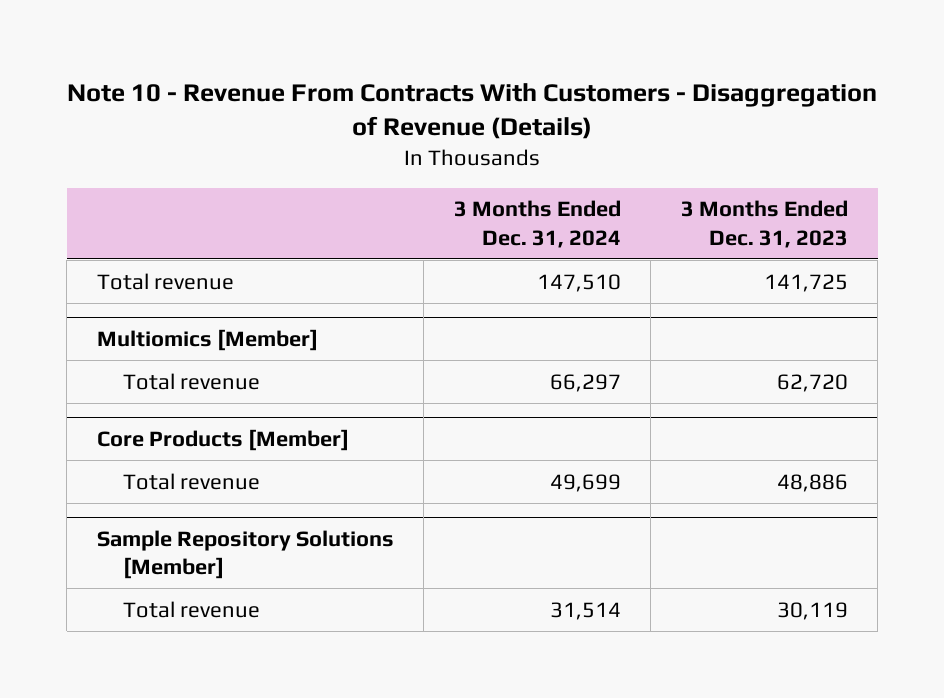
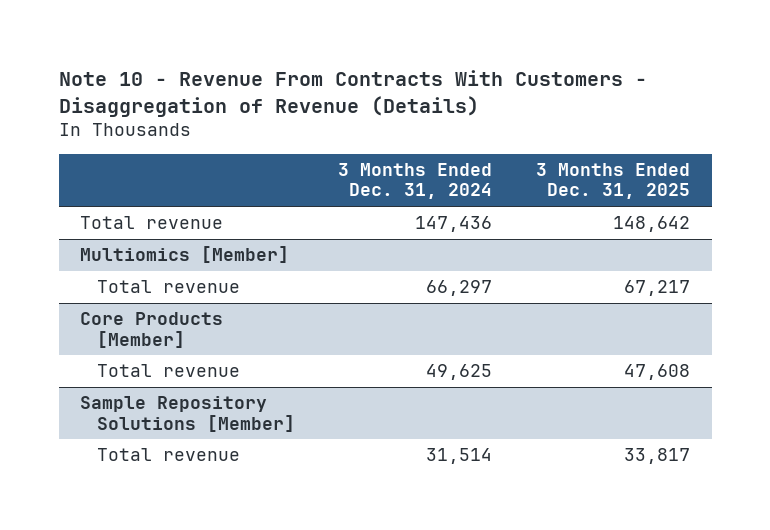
[680,200,848,248] 3 Months Ended Dec. 31, 2023 -> none
none -> [535,163,690,200] 3 Months Ended Dec. 31, 2025
[536,273,621,292] 147,510 -> [415,216,493,233] 147,436
[549,473,621,492] 49,699 -> [426,364,493,381] 49,625

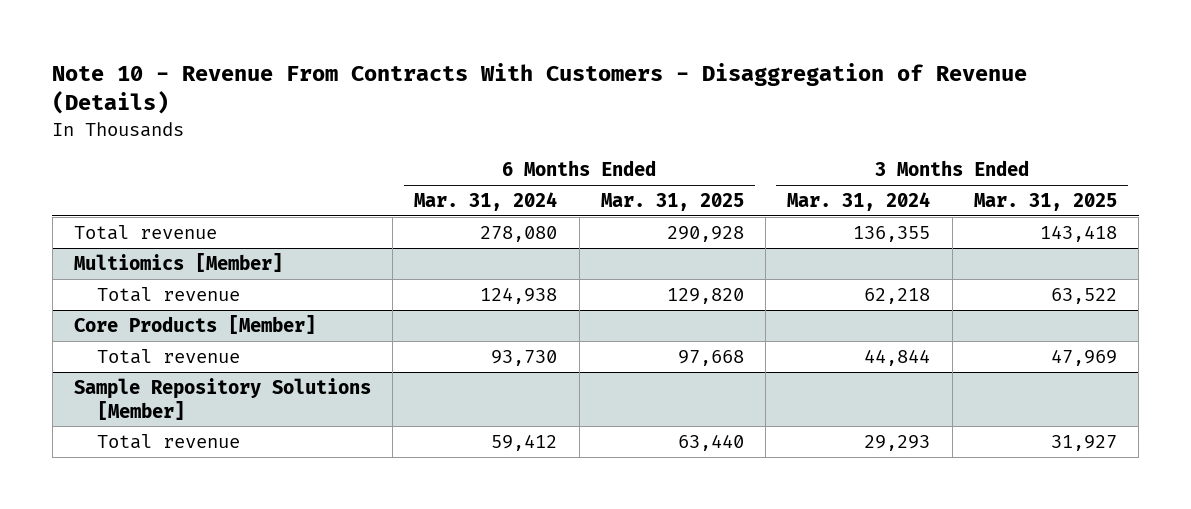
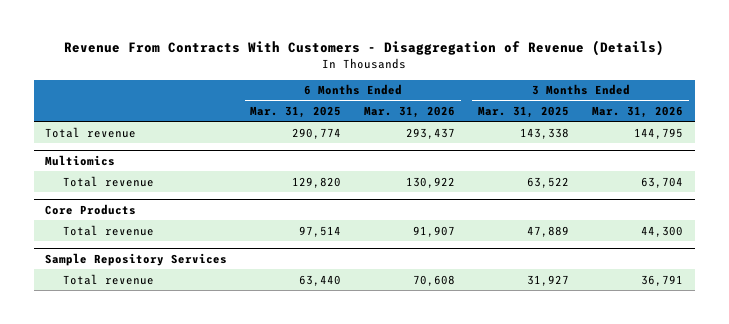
[52,63,1028,115] Note 10 - Revenue From Contracts With Customers - Disaggregation of Revenue (Details) -> [64,40,665,57] Revenue From Contracts With Customers - Disaggregation of Revenue (Details)
[414,191,558,211] Mar. 31, 2024 -> none
[787,191,931,211] Mar. 31, 2024 -> none
none -> [364,106,456,119] Mar. 31, 2026
none -> [592,106,684,119] Mar. 31, 2026
[666,225,744,242] 290,928 -> [292,127,342,139] 290,774
[1039,224,1117,242] 143,418 -> [520,127,570,139] 143,338
[74,252,284,272] Multiomics [Member] -> [45,154,116,166] Multiomics
[74,314,317,334] Core Products [Member] -> [45,203,137,215] Core Products
[677,349,744,366] 97,668 -> [299,225,342,237] 97,514
[1050,348,1117,366] 47,969 -> [527,225,570,237] 47,889
[74,377,372,420] Sample Repository Solutions [Member] -> [45,252,228,266] Sample Repository Services

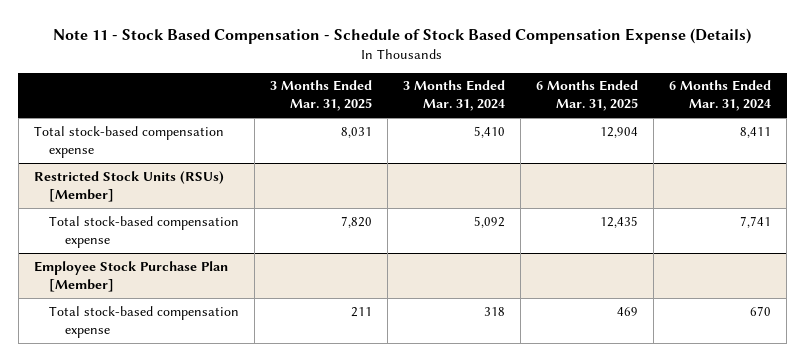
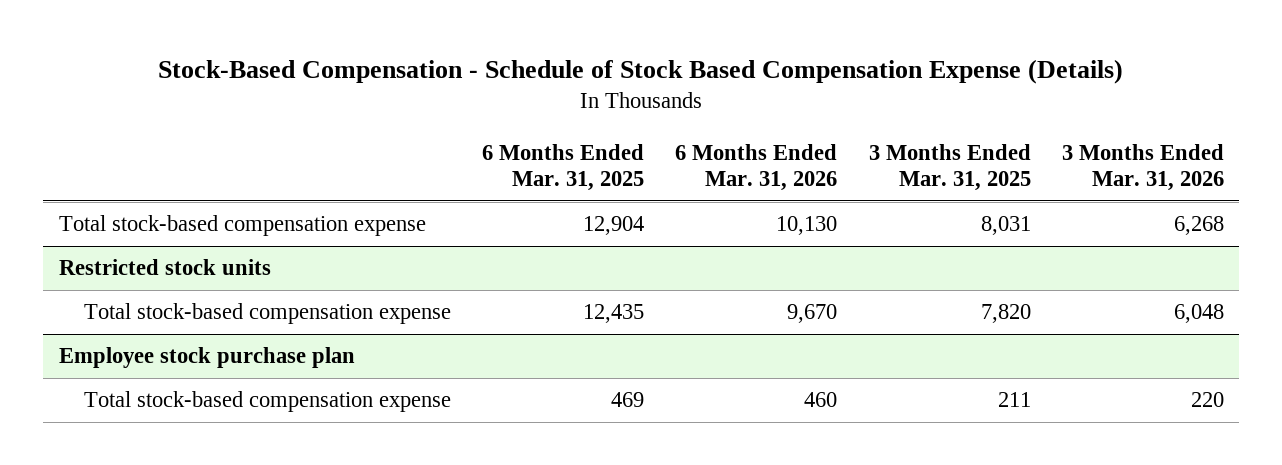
[53,27,752,44] Note 11 - Stock Based Compensation - Schedule of Stock Based Compensation Expense (Details) -> [158,58,1124,84] Stock-Based Compensation - Schedule of Stock Based Compensation Expense (Details)
[403,80,506,112] 3 Months Ended Mar. 31, 2024 -> none
[669,80,772,112] 6 Months Ended Mar. 31, 2024 -> none
none -> [675,143,838,192] 6 Months Ended Mar. 31, 2026
none -> [1061,143,1224,192] 3 Months Ended Mar. 31, 2026
[33,170,224,202] Restricted Stock Units (RSUs) [Member] -> [58,259,271,276] Restricted stock units
[33,260,228,292] Employee Stock Purchase Plan [Member] -> [58,347,355,369] Employee stock purchase plan

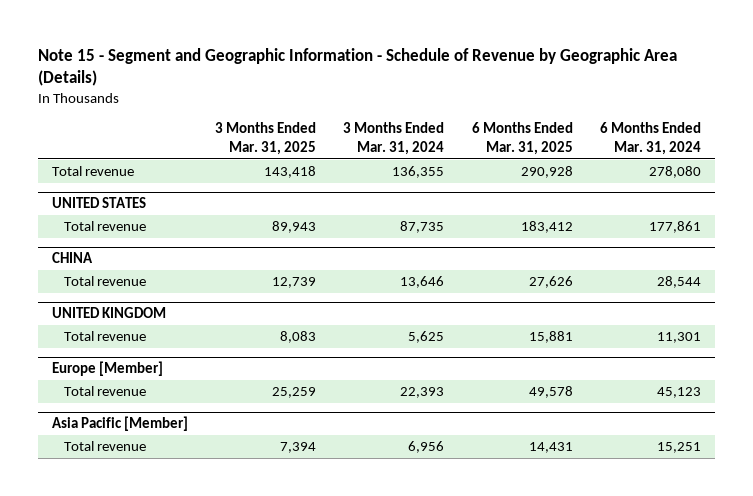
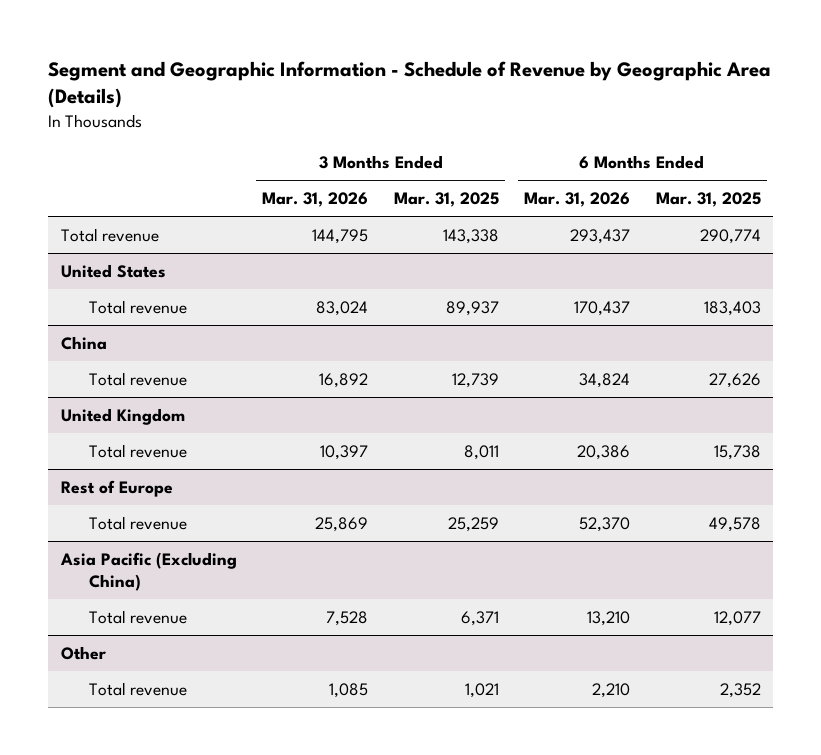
[38,47,678,87] Note 15 - Segment and Geographic Information - Schedule of Revenue by Geographic Area (Details) -> [48,60,772,108] Segment and Geographic Information - Schedule of Revenue by Geographic Area (Details)
[343,122,445,155] 3 Months Ended Mar. 31, 2024 -> none
[600,122,702,155] 6 Months Ended Mar. 31, 2024 -> none
none -> [262,192,369,208] Mar. 31, 2026
none -> [524,192,631,208] Mar. 31, 2026
[264,166,317,179] 143,418 -> [442,228,499,244] 143,338
[520,166,573,179] 290,928 -> [699,228,761,244] 290,774
[51,197,146,209] UNITED STATES -> [60,263,166,278] United States
[272,221,317,234] 89,943 -> [445,300,499,316] 89,937
[520,221,573,234] 183,412 -> [703,300,761,316] 183,403
[51,252,93,264] CHINA -> [60,335,107,350] China
[51,307,166,319] UNITED KINGDOM -> [60,407,185,425] United Kingdom
[280,331,317,344] 8,083 -> [463,444,499,460] 8,011
[528,331,573,344] 15,881 -> [713,444,761,460] 15,738
[51,361,163,377] Europe [Member] -> [60,479,173,497] Rest of Europe
[51,416,188,432] Asia Pacific [Member] -> none
none -> [59,551,237,591] Asia Pacific (Excluding China)
[280,442,317,454] 7,394 -> [460,610,499,626] 6,371
[528,442,573,454] 14,431 -> [713,610,761,626] 12,077
none -> [60,645,106,660] Other
none -> [88,681,187,696] Total revenue

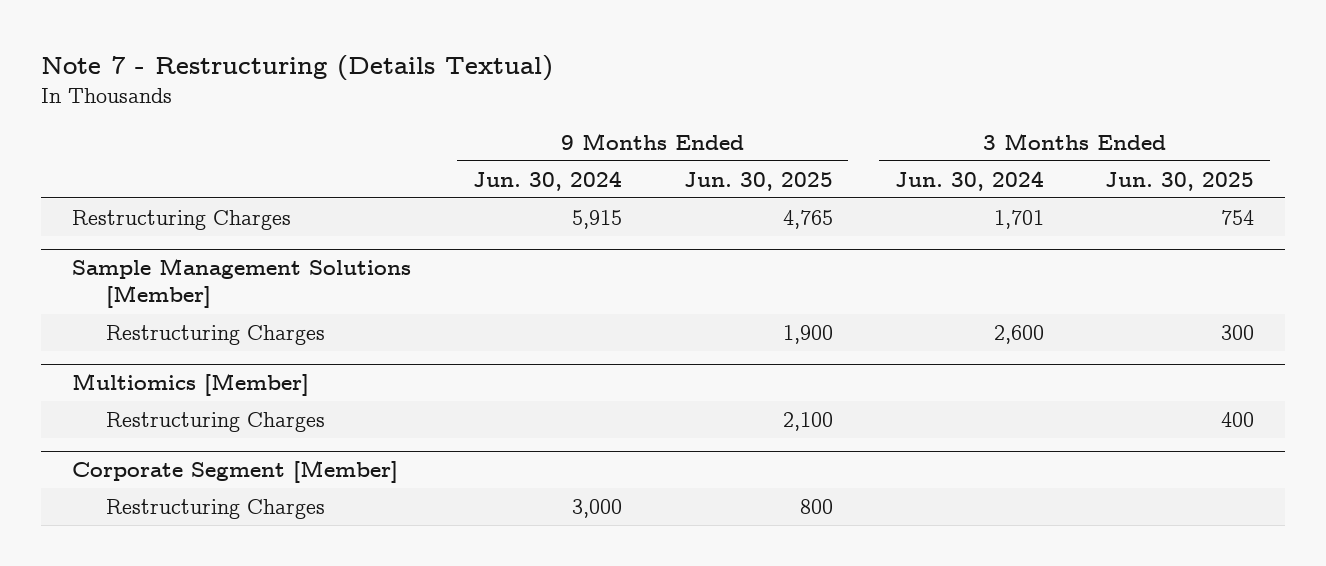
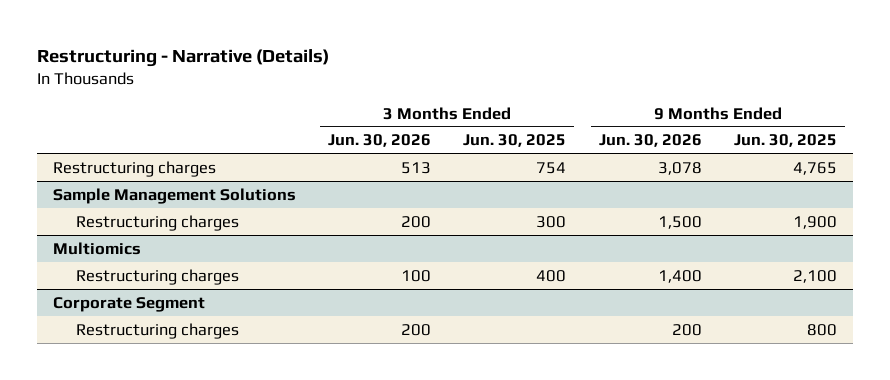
[40,54,553,81] Note 7 - Restructuring (Details Textual) -> [36,49,329,68] Restructuring - Narrative (Details)
[472,170,622,191] Jun. 30, 2024 -> none
[894,170,1044,191] Jun. 30, 2024 -> none
none -> [328,134,432,148] Jun. 30, 2026
none -> [598,134,702,148] Jun. 30, 2026
[71,209,291,230] Restructuring Charges -> [52,160,216,177] Restructuring charges
[71,258,411,309] Sample Management Solutions [Member] -> [52,187,296,204] Sample Management Solutions
[105,324,325,345] Restructuring Charges -> [75,214,239,231] Restructuring charges
[71,373,309,397] Multiomics [Member] -> [52,241,141,255] Multiomics
[105,411,325,432] Restructuring Charges -> [75,268,239,285] Restructuring charges
[71,460,398,484] Corporate Segment [Member] -> [52,296,205,312] Corporate Segment
[105,498,325,519] Restructuring Charges -> [75,322,239,339] Restructuring charges

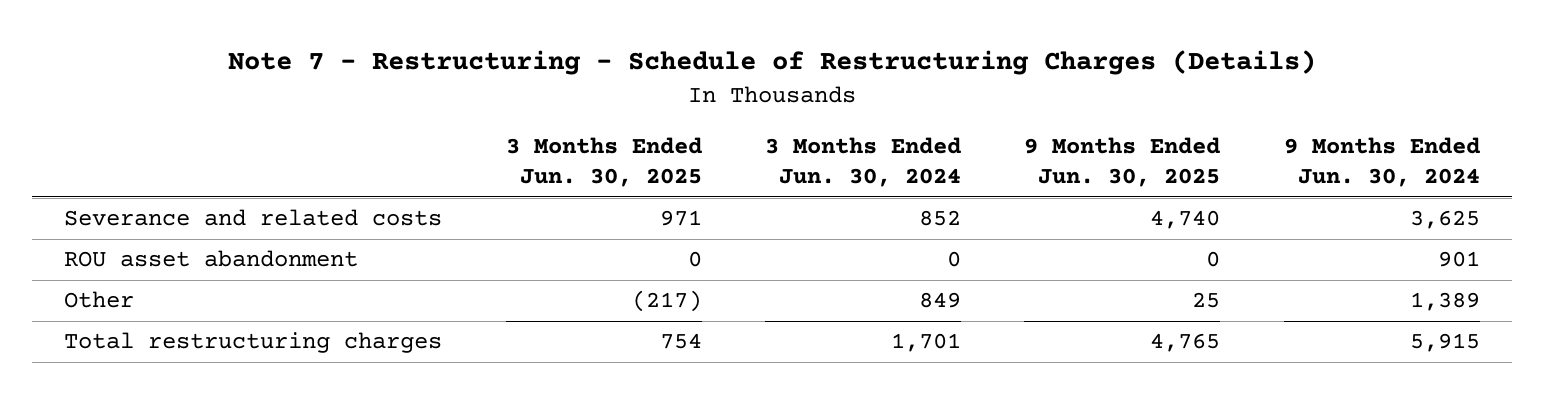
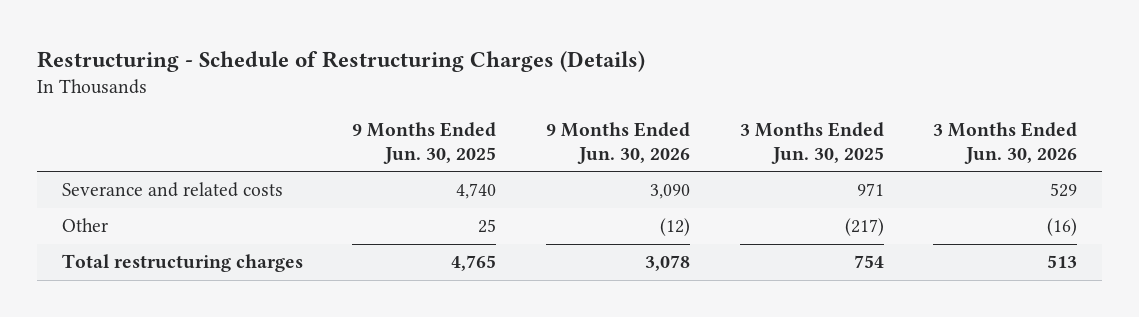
[228,50,1317,76] Note 7 - Restructuring - Schedule of Restructuring Charges (Details) -> [36,50,645,72] Restructuring - Schedule of Restructuring Charges (Details)
[765,136,962,188] 3 Months Ended Jun. 30, 2024 -> none
[1283,136,1480,188] 9 Months Ended Jun. 30, 2024 -> none
none -> [545,122,690,164] 9 Months Ended Jun. 30, 2026
none -> [933,122,1078,164] 3 Months Ended Jun. 30, 2026
[64,250,359,268] ROU asset abandonment -> none

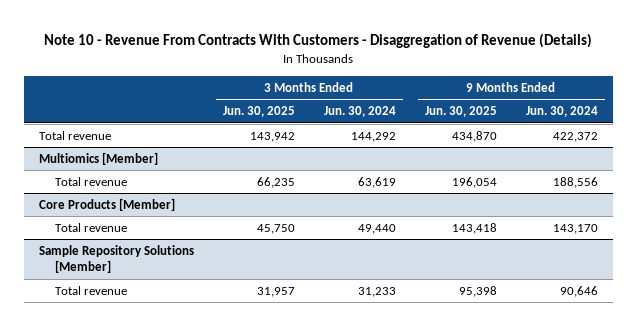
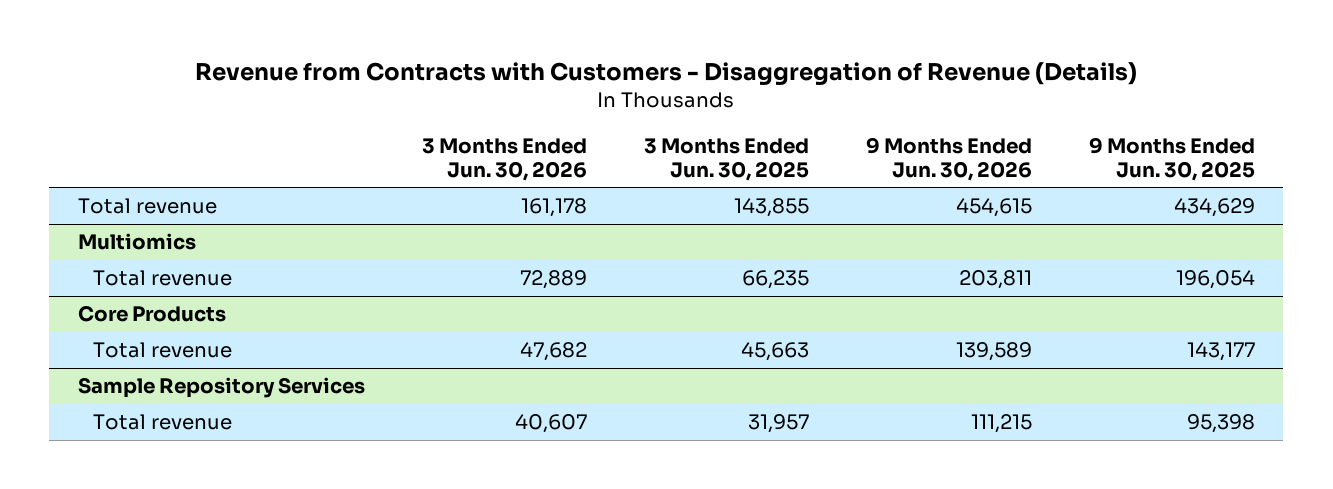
[44,32,593,48] Note 10 - Revenue From Contracts With Customers - Disaggregation of Revenue (Details) -> [195,62,1138,87] Revenue from Contracts with Customers - Disaggregation of Revenue (Details)
[323,106,396,118] Jun. 30, 2024 -> none
[525,106,598,118] Jun. 30, 2024 -> none
none -> [421,137,587,181] 3 Months Ended Jun. 30, 2026
none -> [865,136,1032,181] 9 Months Ended Jun. 30, 2026
[249,132,295,143] 143,942 -> [733,198,809,218] 143,855
[451,131,497,143] 434,870 -> [1173,198,1255,218] 434,629
[38,152,158,166] Multiomics [Member] -> [77,233,196,251] Multiomics
[38,198,175,212] Core Products [Member] -> [77,305,226,323] Core Products
[256,224,295,235] 45,750 -> [740,342,809,362] 45,663
[451,223,497,235] 143,418 -> [1186,342,1255,362] 143,177
[38,245,194,274] Sample Repository Solutions [Member] -> [77,377,365,399] Sample Repository Services

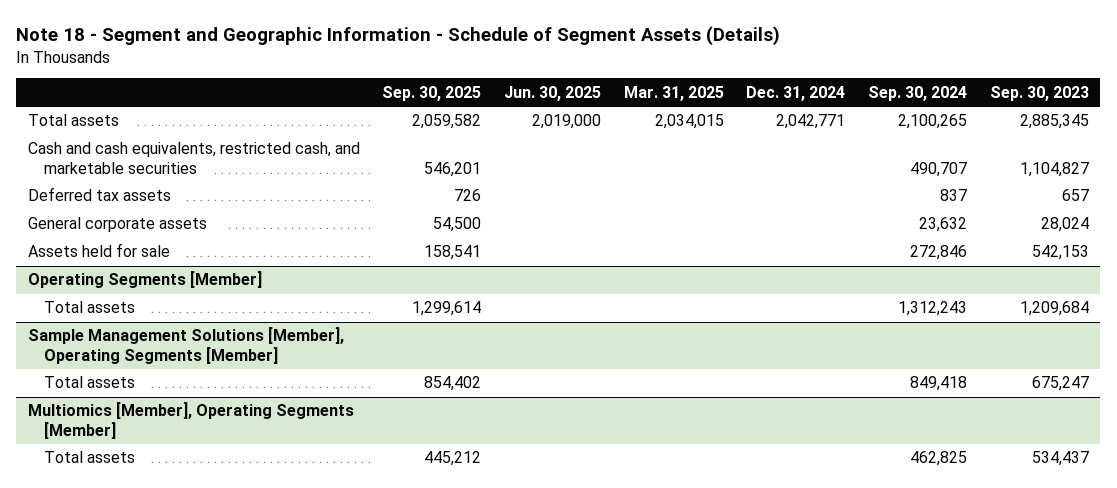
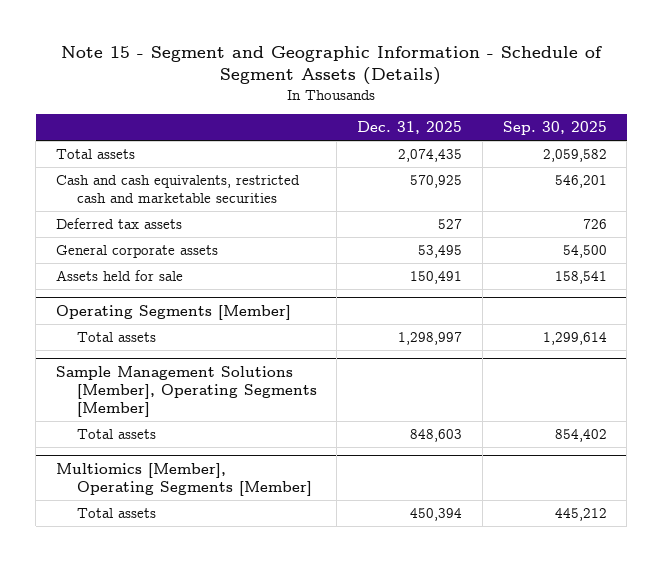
[16,26,781,47] Note 18 - Segment and Geographic Information - Schedule of Segment Assets (Details) -> [61,45,603,86] Note 15 - Segment and Geographic Information - Schedule of Segment Assets (Details)
[504,85,602,101] Jun. 30, 2025 -> none
[623,85,724,101] Mar. 31, 2025 -> none
[746,85,846,101] Dec. 31, 2024 -> none
[868,85,968,101] Sep. 30, 2024 -> none
[989,85,1089,101] Sep. 30, 2023 -> none
none -> [357,121,463,135] Dec. 31, 2025
[27,142,360,174] Cash and cash equivalents, restricted cash, and marketable securities -> [55,174,300,203] Cash and cash equivalents, restricted cash and marketable securities

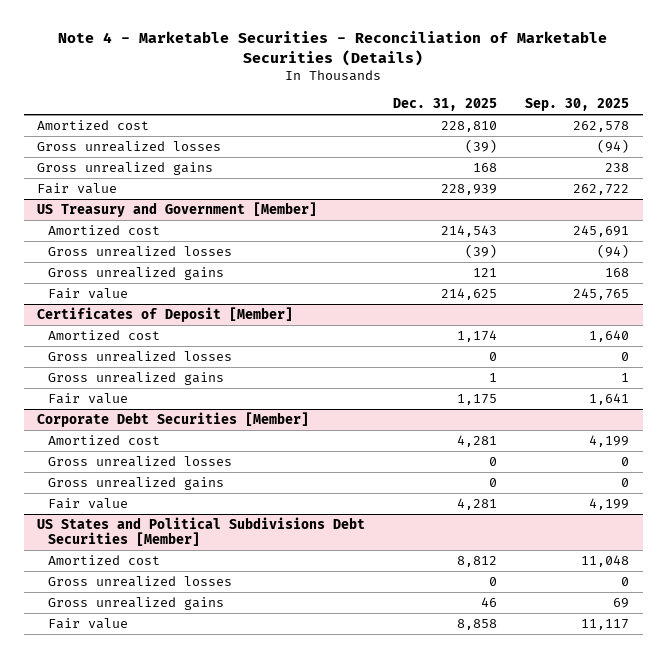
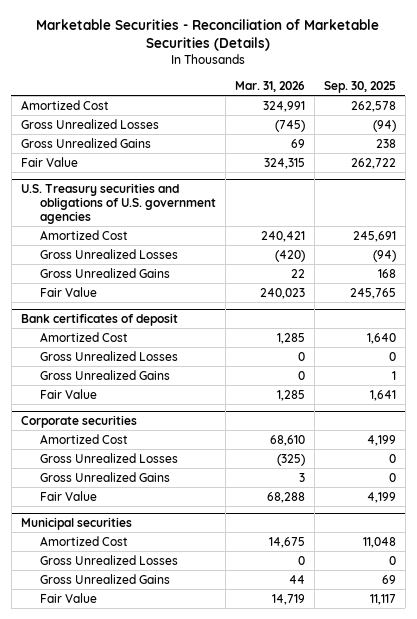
[58,31,608,67] Note 4 - Marketable Securities - Reconciliation of Marketable Securities (Details) -> [36,18,380,52] Marketable Securities - Reconciliation of Marketable Securities (Details)
[393,98,498,112] Dec. 31, 2025 -> none
none -> [234,80,305,92] Mar. 31, 2026
[37,517,366,546] US States and Political Subdivisions Debt Securities [Member] -> none
[37,120,150,131] Amortized cost -> [20,99,109,110] Amortized Cost
[37,141,222,153] Gross unrealized losses -> [20,118,159,129] Gross Unrealized Losses
[37,162,214,176] Gross unrealized gains -> [20,137,151,148] Gross Unrealized Gains
[37,183,118,195] Fair value -> [20,156,78,167] Fair Value
[37,202,318,218] US Treasury and Government [Member] -> [20,182,216,224] U.S. Treasury securities and obligations of U.S. government agencies
[47,225,160,236] Amortized cost -> [39,229,128,240] Amortized Cost
[47,246,232,258] Gross unrealized losses -> [39,248,178,259] Gross Unrealized Losses
[47,267,224,281] Gross unrealized gains -> [39,267,170,278] Gross Unrealized Gains
[47,288,128,300] Fair value -> [39,286,97,297] Fair Value
[37,307,294,323] Certificates of Deposit [Member] -> [20,312,178,326] Bank certificates of deposit
[47,330,160,341] Amortized cost -> [39,331,128,342] Amortized Cost
[47,351,232,363] Gross unrealized losses -> [39,350,178,361] Gross Unrealized Losses
[47,372,224,386] Gross unrealized gains -> [39,369,170,380] Gross Unrealized Gains
[47,393,128,405] Fair value -> [39,388,97,399] Fair Value
[37,412,310,428] Corporate Debt Securities [Member] -> [20,414,137,428] Corporate securities
[47,435,160,446] Amortized cost -> [39,433,128,444] Amortized Cost
[47,456,232,468] Gross unrealized losses -> [39,452,178,463] Gross Unrealized Losses
[47,477,224,491] Gross unrealized gains -> [39,471,170,482] Gross Unrealized Gains
[47,498,128,510] Fair value -> [39,490,97,501] Fair Value
none -> [20,516,132,530] Municipal securities
[47,555,160,566] Amortized cost -> [39,535,128,546] Amortized Cost
[47,576,232,588] Gross unrealized losses -> [39,554,178,565] Gross Unrealized Losses
[47,597,224,611] Gross unrealized gains -> [39,573,170,584] Gross Unrealized Gains
[47,618,128,630] Fair value -> [39,592,97,603] Fair Value

